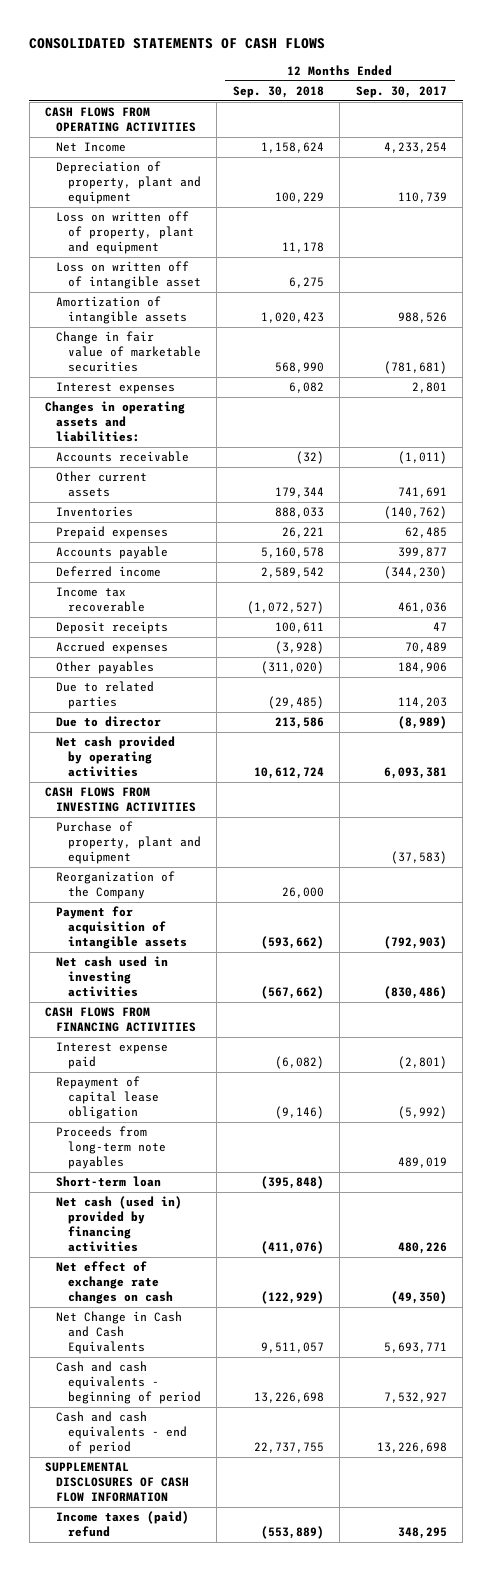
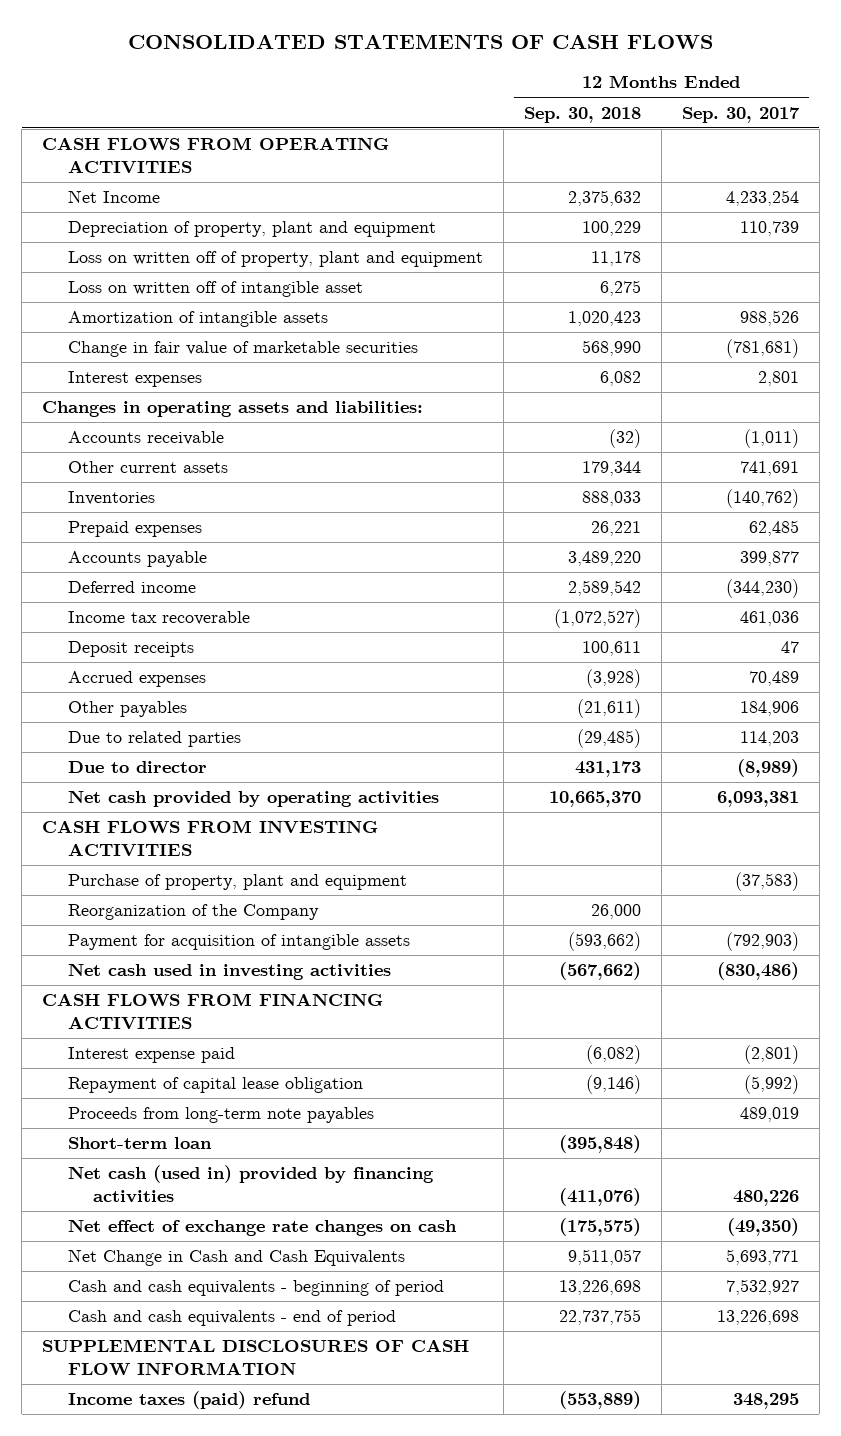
[260,142,324,154] 1,158,624 -> [567,190,641,207] 2,375,632
[260,547,324,559] 5,160,578 -> [567,551,641,567] 3,489,220
[260,661,324,675] (311,020) -> [576,699,641,719] (21,611)
[274,717,324,730] 213,586 -> [574,761,641,778] 431,173
[253,766,324,779] 10,612,724 -> [548,791,641,808] 10,665,370
[260,1290,324,1304] (122,929) -> [558,1218,641,1237] (175,575)

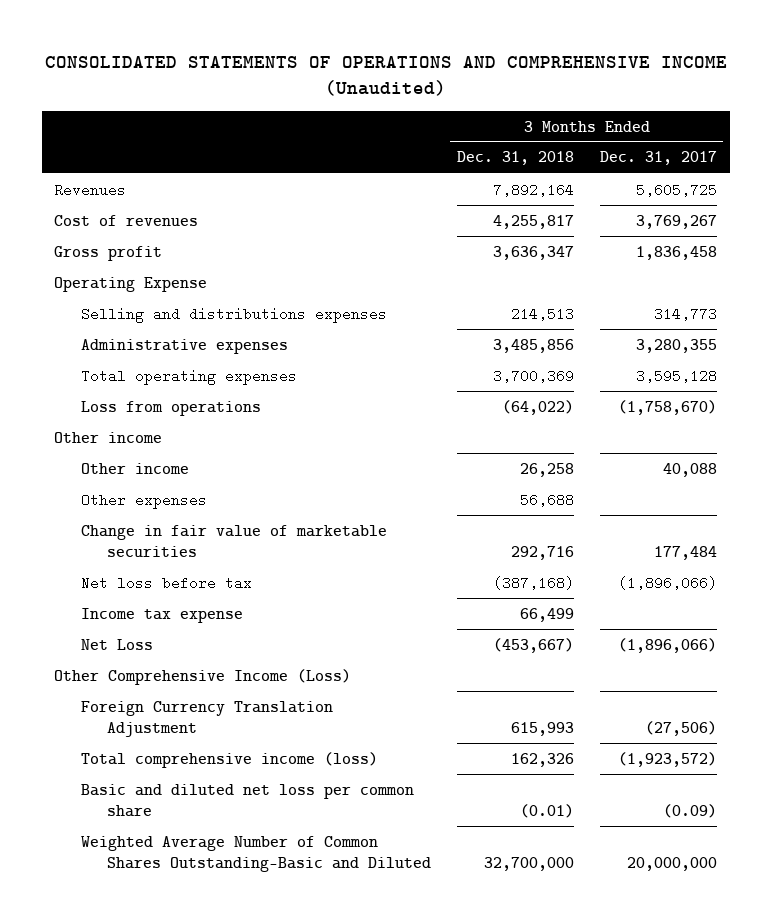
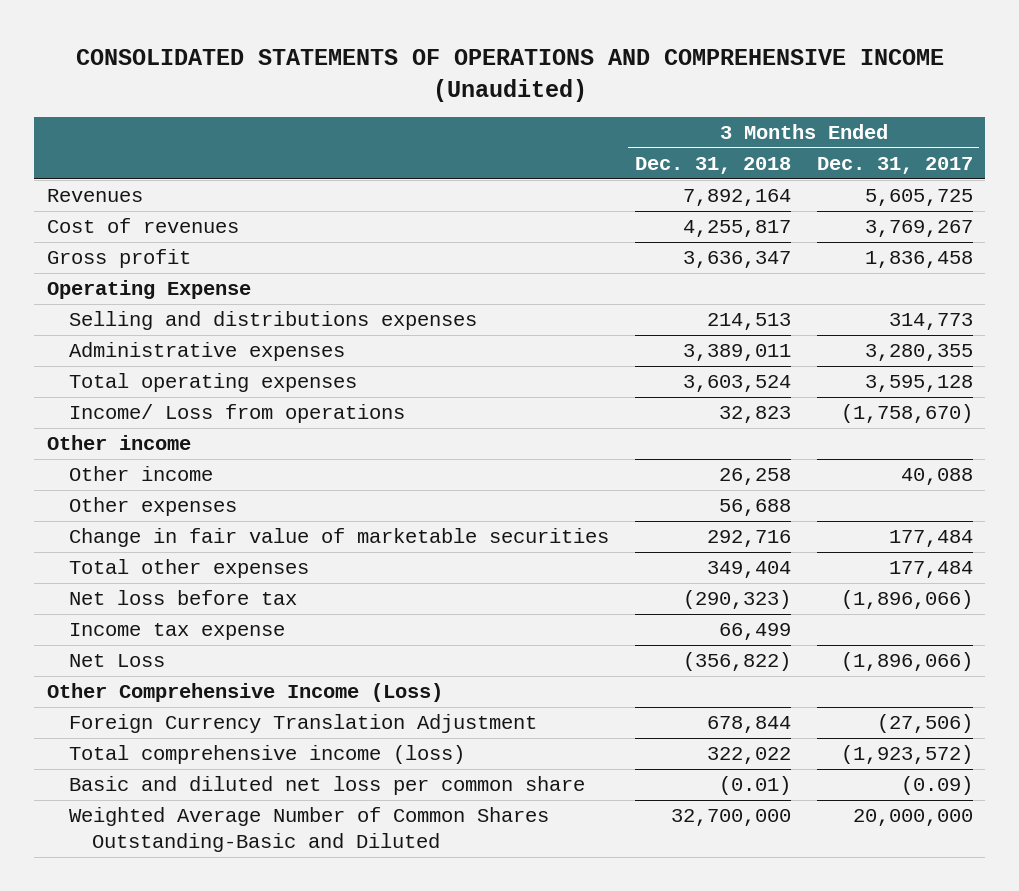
[492,338,574,353] 3,485,856 -> [682,344,791,362] 3,389,011
[492,368,574,383] 3,700,369 -> [682,375,791,393] 3,603,524
[80,400,261,416] Loss from operations -> [69,404,406,424] Income/ Loss from operations
[501,399,574,415] (64,022) -> [718,406,791,424] 32,823
none -> [69,559,310,579] Total other expenses
[492,575,574,590] (387,168) -> [682,590,791,610] (290,323)
[492,637,574,653] (453,667) -> [682,652,791,672] (356,822)
[510,722,574,737] 615,993 -> [706,716,791,734] 678,844
[510,752,574,767] 162,326 -> [706,747,791,765] 322,022

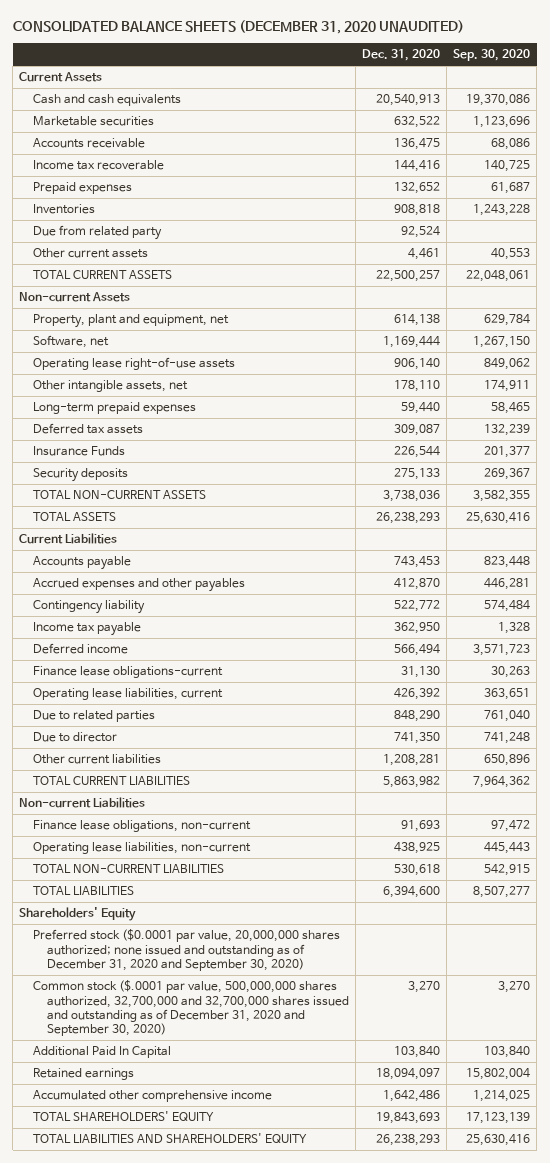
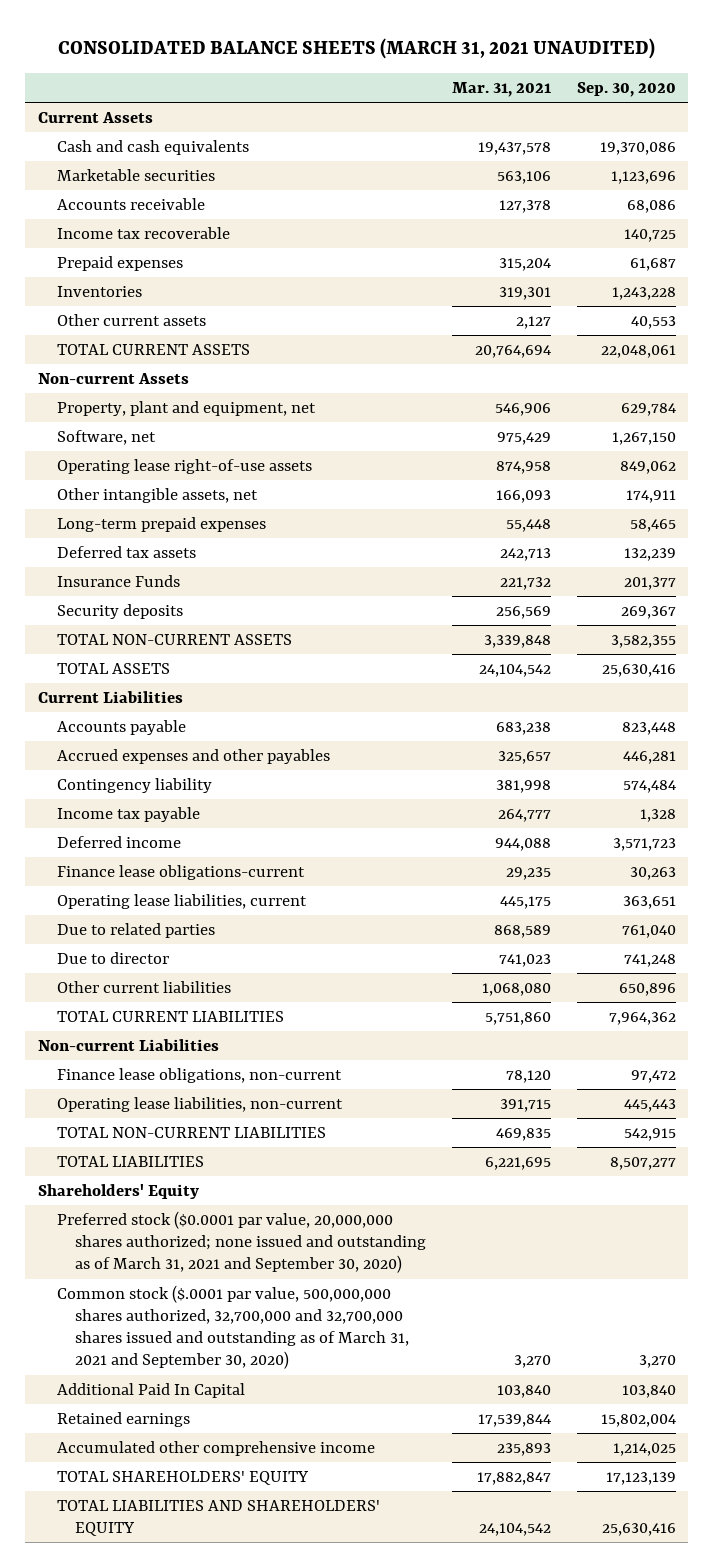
[12,20,464,35] CONSOLIDATED BALANCE SHEETS (DECEMBER 31, 2020 UNAUDITED) -> [57,38,655,60] CONSOLIDATED BALANCE SHEETS (MARCH 31, 2021 UNAUDITED)
[362,49,441,62] Dec. 31, 2020 -> none
none -> [451,81,551,97] Mar. 31, 2021
[33,225,163,241] Due from related party -> none
[33,929,341,971] Preferred stock ($0.0001 par value, 20,000,000 shares authorized; none issued and outstanding as of December 31, 2020 and September 30, 2020) -> [56,1210,427,1274] Preferred stock ($0.0001 par value, 20,000,000 shares authorized; none issued and outstanding as of March 31, 2021 and September 30, 2020)
[33,980,349,1037] Common stock ($.0001 par value, 500,000,000 shares authorized, 32,700,000 and 32,700,000 shares issued and outstanding as of December 31, 2020 and September 30, 2020) -> [56,1284,410,1370] Common stock ($.0001 par value, 500,000,000 shares authorized, 32,700,000 and 32,700,000 shares issued and outstanding as of March 31, 2021 and September 30, 2020)

